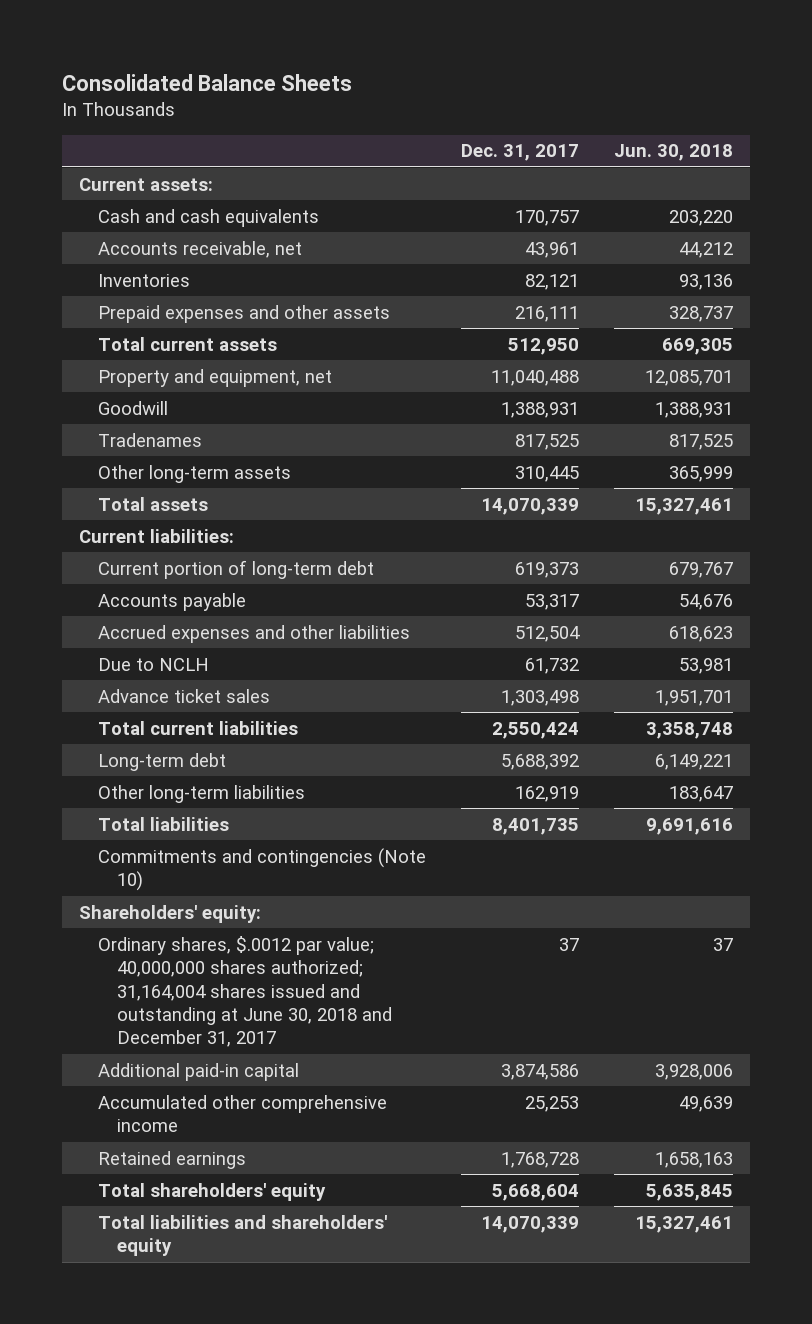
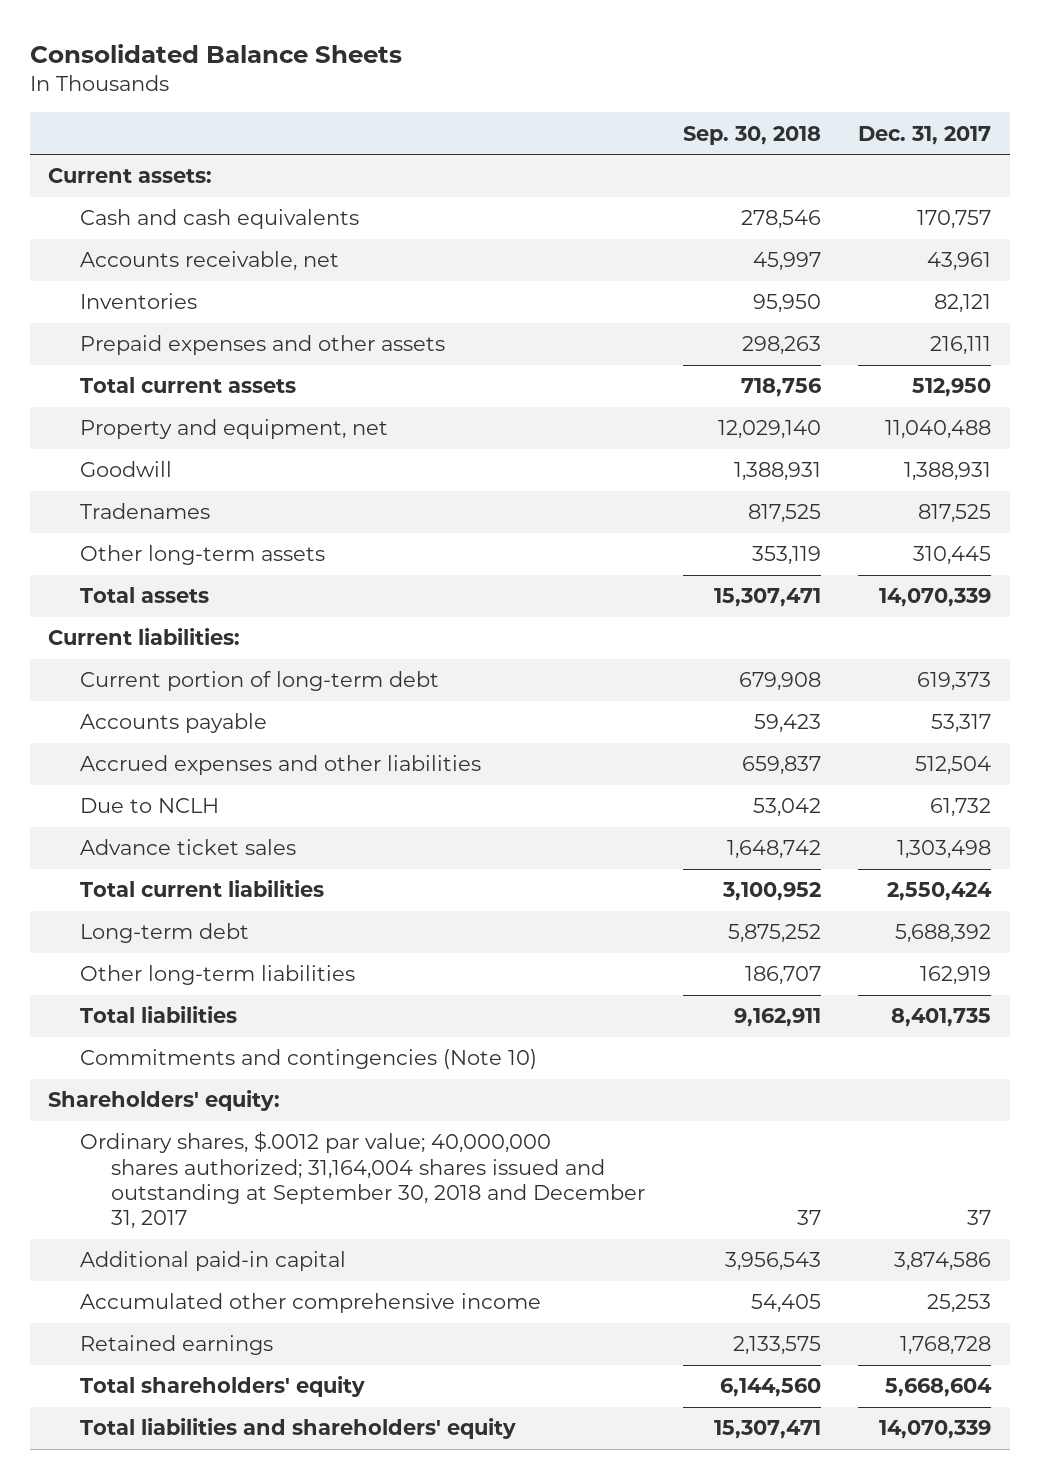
[613,144,733,162] Jun. 30, 2018 -> none
none -> [682,125,821,145] Sep. 30, 2018
[98,935,393,1048] Ordinary shares, $.0012 par value; 40,000,000 shares authorized; 31,164,004 shares issued and outstanding at June 30, 2018 and December 31, 2017 -> [79,1131,645,1230] Ordinary shares, $.0012 par value; 40,000,000 shares authorized; 31,164,004 shares issued and outstanding at September 30, 2018 and December 31, 2017

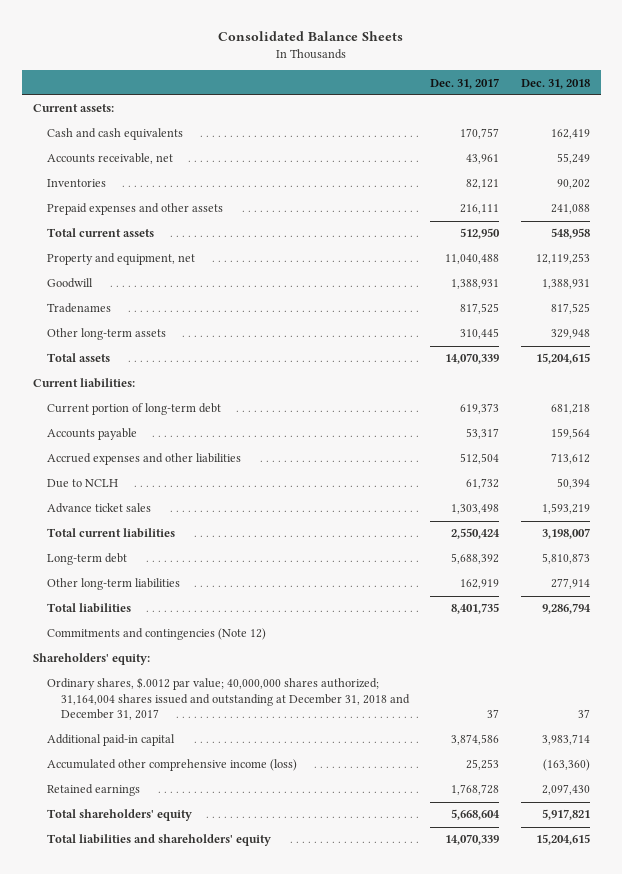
[682,125,821,145] Sep. 30, 2018 -> none
none -> [520,78,590,89] Dec. 31, 2018
[79,1049,537,1070] Commitments and contingencies (Note 10) -> [46,628,266,641] Commitments and contingencies (Note 12)
[79,1131,645,1230] Ordinary shares, $.0012 par value; 40,000,000 shares authorized; 31,164,004 shares issued and outstanding at September 30, 2018 and December 31, 2017 -> [46,677,410,721] Ordinary shares, $.0012 par value; 40,000,000 shares authorized; 31,164,004 shares issued and outstanding at December 31, 2018 and December 31, 2017
[79,1293,541,1314] Accumulated other comprehensive income -> [46,759,297,772] Accumulated other comprehensive income (loss)

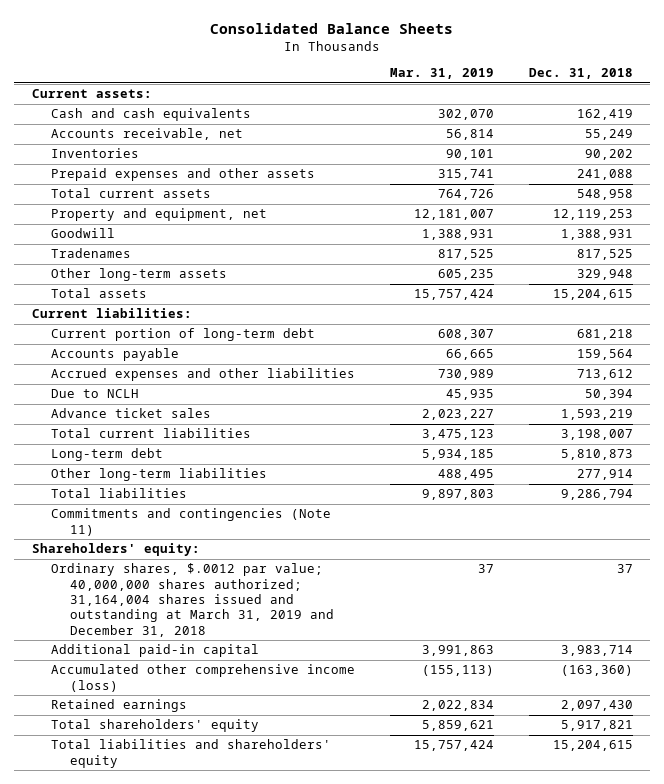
[430,77,500,89] Dec. 31, 2017 -> none
none -> [389,68,494,80] Mar. 31, 2019
[46,628,266,641] Commitments and contingencies (Note 12) -> [50,508,331,536] Commitments and contingencies (Note 11)
[46,677,410,721] Ordinary shares, $.0012 par value; 40,000,000 shares authorized; 31,164,004 shares issued and outstanding at December 31, 2018 and December 31, 2017 -> [50,563,334,637] Ordinary shares, $.0012 par value; 40,000,000 shares authorized; 31,164,004 shares issued and outstanding at March 31, 2019 and December 31, 2018

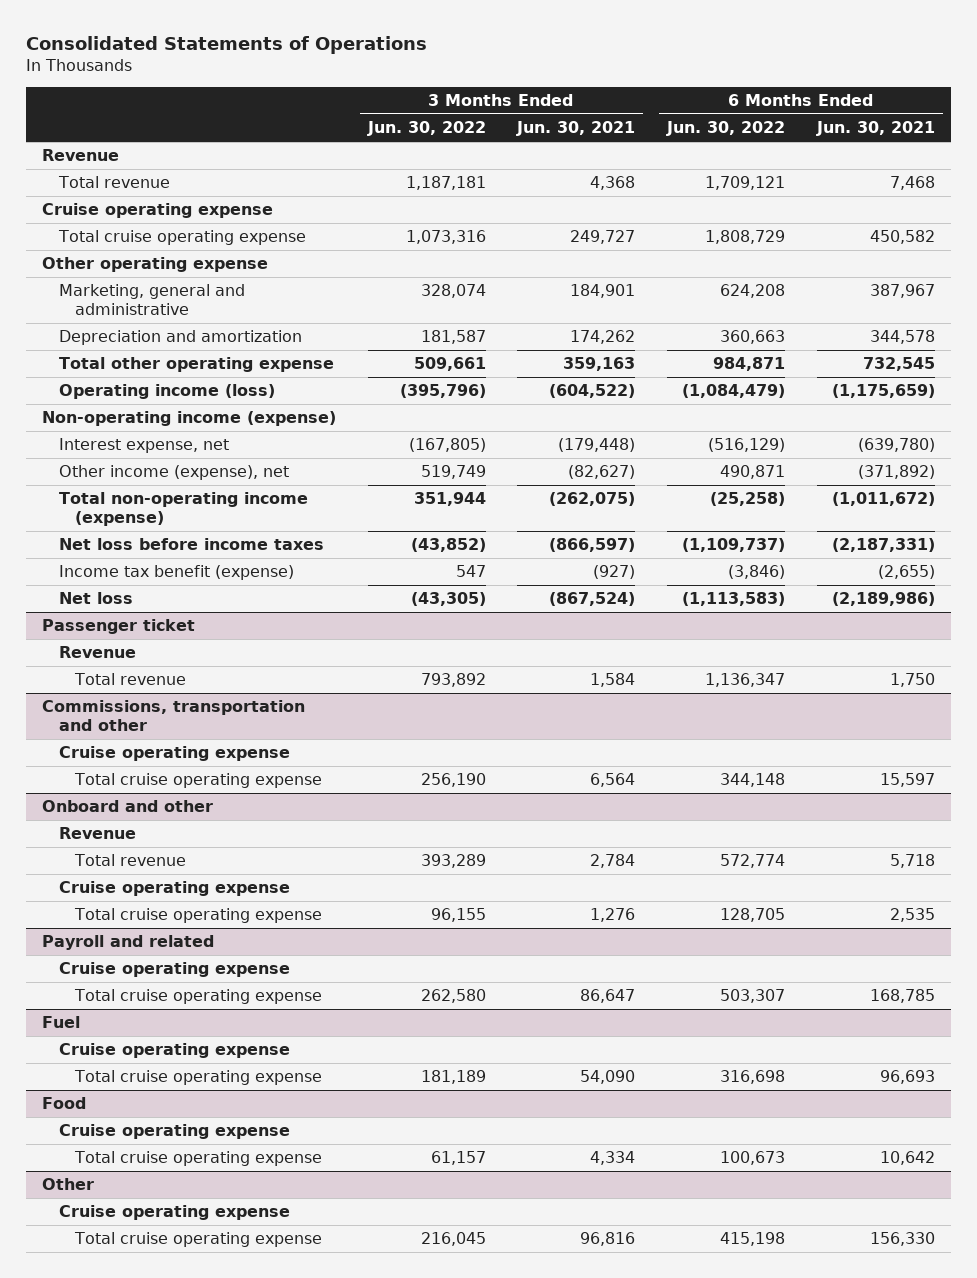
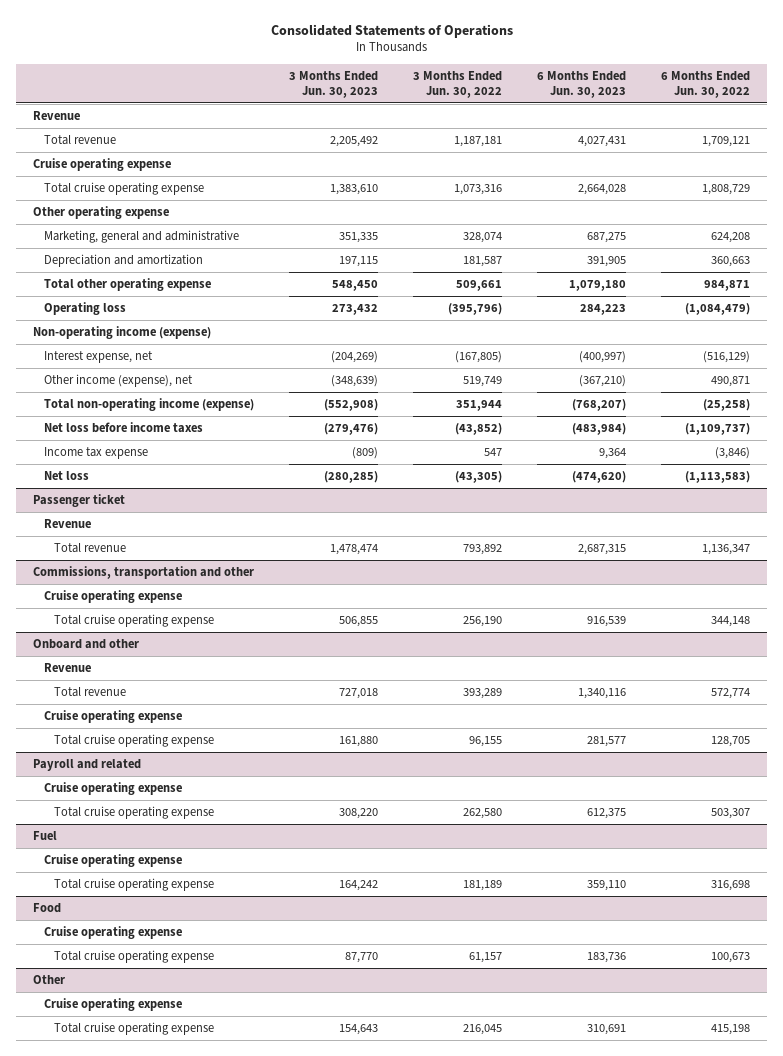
[516,121,636,137] Jun. 30, 2021 -> none
[816,121,936,137] Jun. 30, 2021 -> none
none -> [289,70,379,98] 3 Months Ended Jun. 30, 2023
none -> [537,70,627,98] 6 Months Ended Jun. 30, 2023
[58,384,275,400] Operating income (loss) -> [43,301,126,315] Operating loss
[58,565,294,581] Income tax benefit (expense) -> [43,446,148,459] Income tax expense

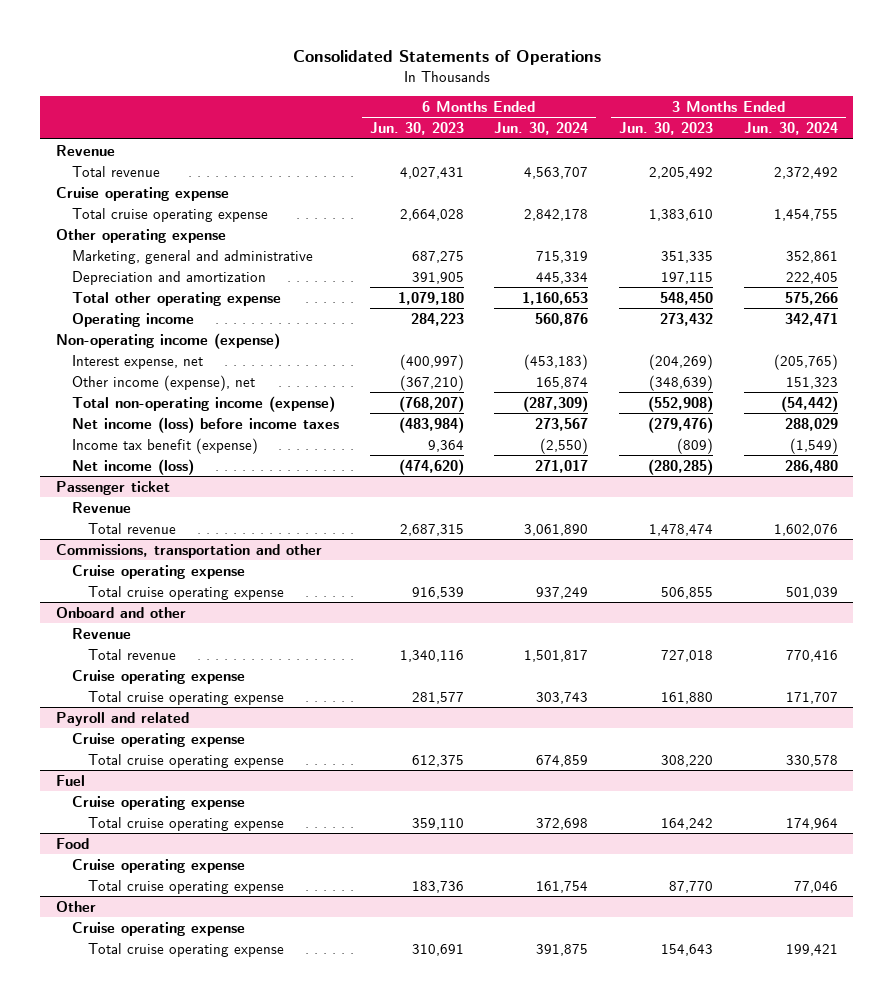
[413,70,503,98] 3 Months Ended Jun. 30, 2022 -> none
[661,70,751,98] 6 Months Ended Jun. 30, 2022 -> none
none -> [494,121,589,135] Jun. 30, 2024
none -> [743,121,838,135] Jun. 30, 2024
[43,301,126,315] Operating loss -> [71,312,194,327] Operating income
[43,421,203,433] Net loss before income taxes -> [71,416,339,433] Net income (loss) before income taxes
[43,446,148,459] Income tax expense -> [71,437,258,454] Income tax benefit (expense)
[43,470,89,480] Net loss -> [71,458,194,475] Net income (loss)

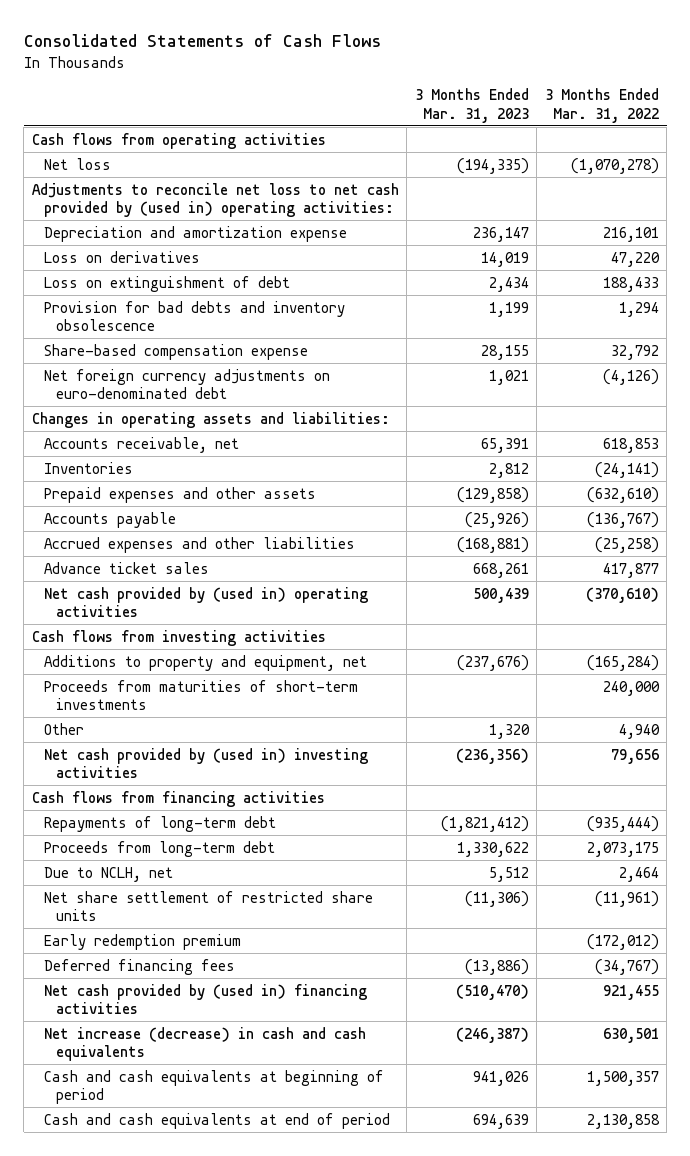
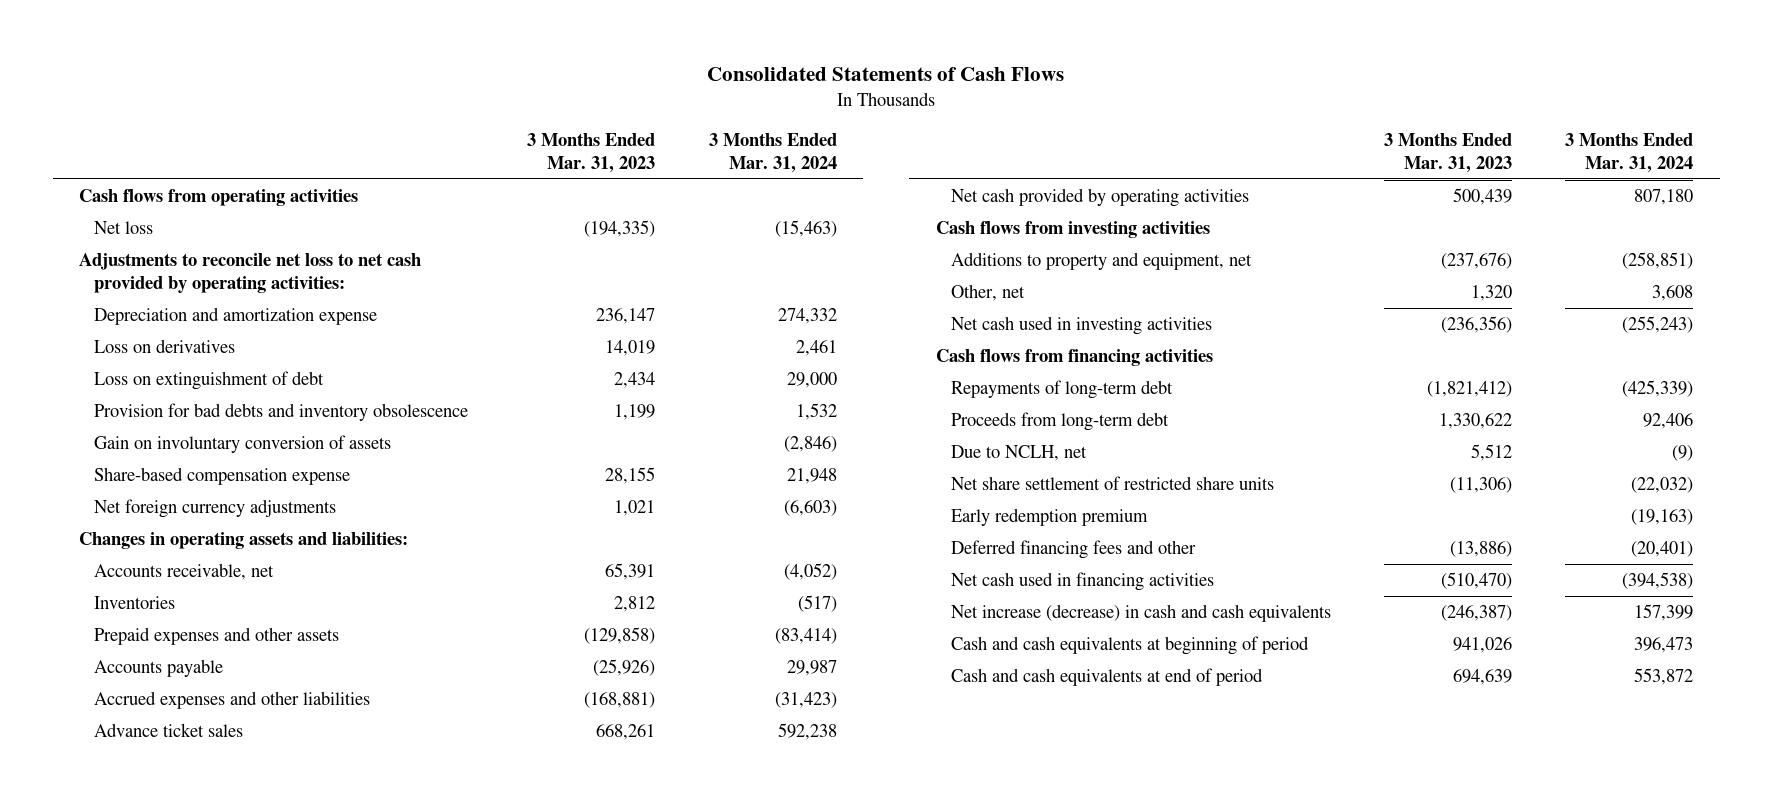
[544,88,659,123] 3 Months Ended Mar. 31, 2022 -> none
none -> [708,133,837,173] 3 Months Ended Mar. 31, 2024
[31,182,399,217] Adjustments to reconcile net loss to net cash provided by (used in) operating activities: -> [79,253,422,293] Adjustments to reconcile net loss to net cash provided by operating activities:
none -> [94,435,392,454] Gain on involuntary conversion of assets
[43,368,330,399] Net foreign currency adjustments on euro-denominated debt -> [94,499,337,519] Net foreign currency adjustments
[43,586,368,617] Net cash provided by (used in) operating activities -> [950,188,1249,208] Net cash provided by operating activities
[43,679,358,710] Proceeds from maturities of short-term investments -> none
[43,722,84,735] Other -> [950,284,1025,302] Other, net
[43,747,368,778] Net cash provided by (used in) investing activities -> [950,316,1212,336] Net cash used in investing activities
[43,958,235,975] Deferred financing fees -> [950,540,1196,560] Deferred financing fees and other
[43,983,367,1014] Net cash provided by (used in) financing activities -> [950,572,1214,592] Net cash used in financing activities

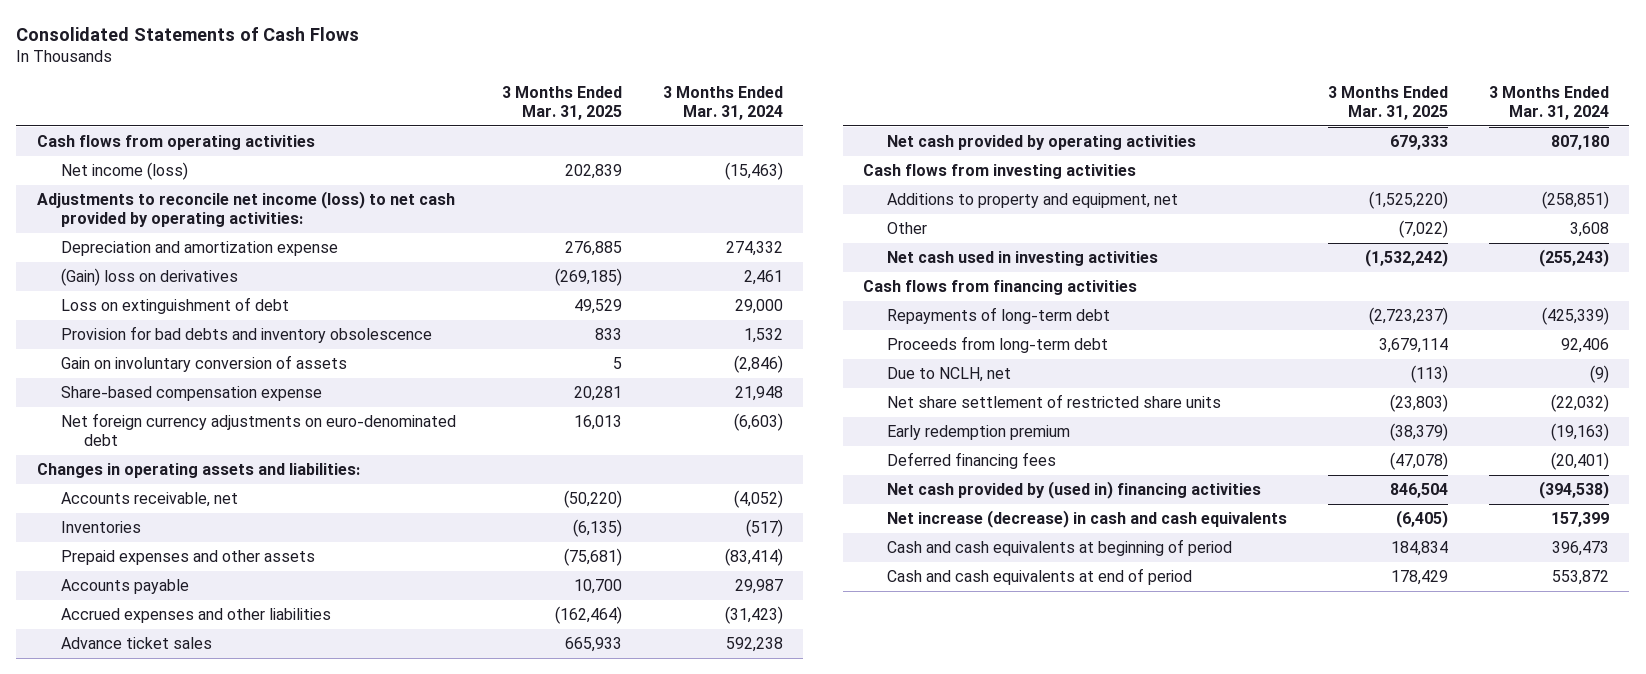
[527,133,656,173] 3 Months Ended Mar. 31, 2023 -> none
none -> [501,86,622,121] 3 Months Ended Mar. 31, 2025
[94,221,154,235] Net loss -> [60,162,188,181] Net income (loss)
[79,253,422,293] Adjustments to reconcile net loss to net cash provided by operating activities: -> [37,191,456,227] Adjustments to reconcile net income (loss) to net cash provided by operating activities:
[94,339,236,354] Loss on derivatives -> [60,268,238,287] (Gain) loss on derivatives
[94,499,337,519] Net foreign currency adjustments -> [60,413,456,446] Net foreign currency adjustments on euro-denominated debt
[950,284,1025,302] Other, net -> [886,222,927,235] Other
[950,540,1196,560] Deferred financing fees and other -> [886,452,1056,470] Deferred financing fees
[950,572,1214,592] Net cash used in financing activities -> [886,481,1261,500] Net cash provided by (used in) financing activities

